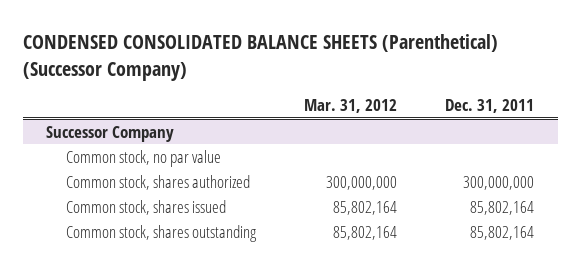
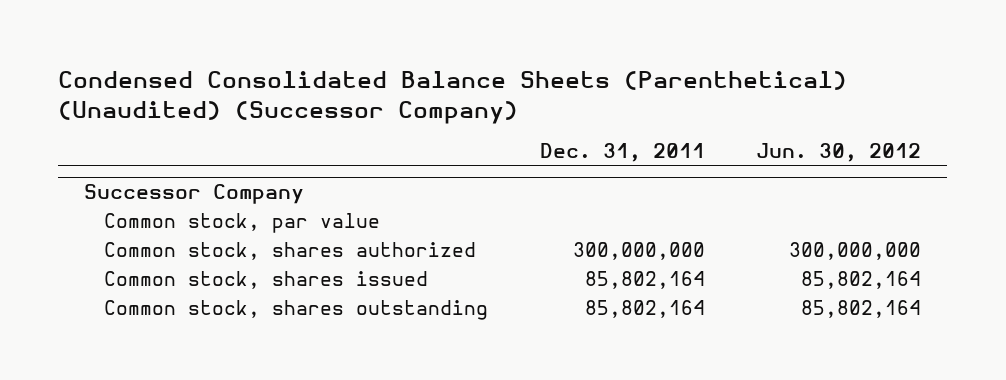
[22,34,498,81] CONDENSED CONSOLIDATED BALANCE SHEETS (Parenthetical) (Successor Company) -> [58,71,848,124] Condensed Consolidated Balance Sheets (Parenthetical) (Unaudited) (Successor Company)
[303,99,397,114] Mar. 31, 2012 -> none
none -> [756,143,922,163] Jun. 30, 2012
[65,149,221,167] Common stock, no par value -> [103,212,380,233] Common stock, par value

